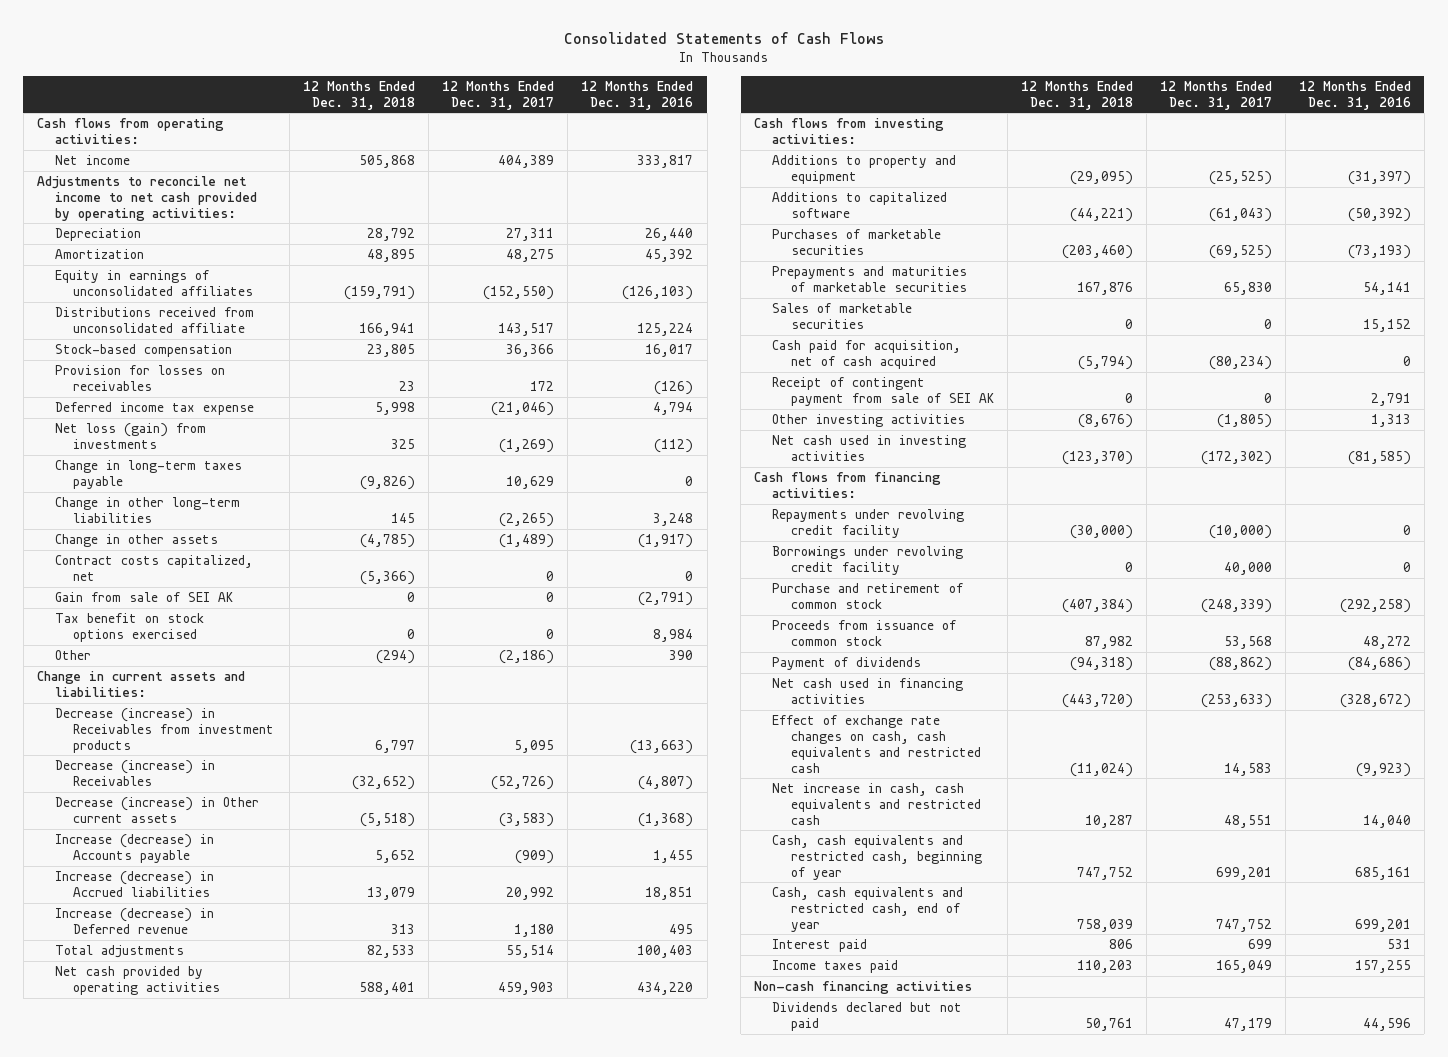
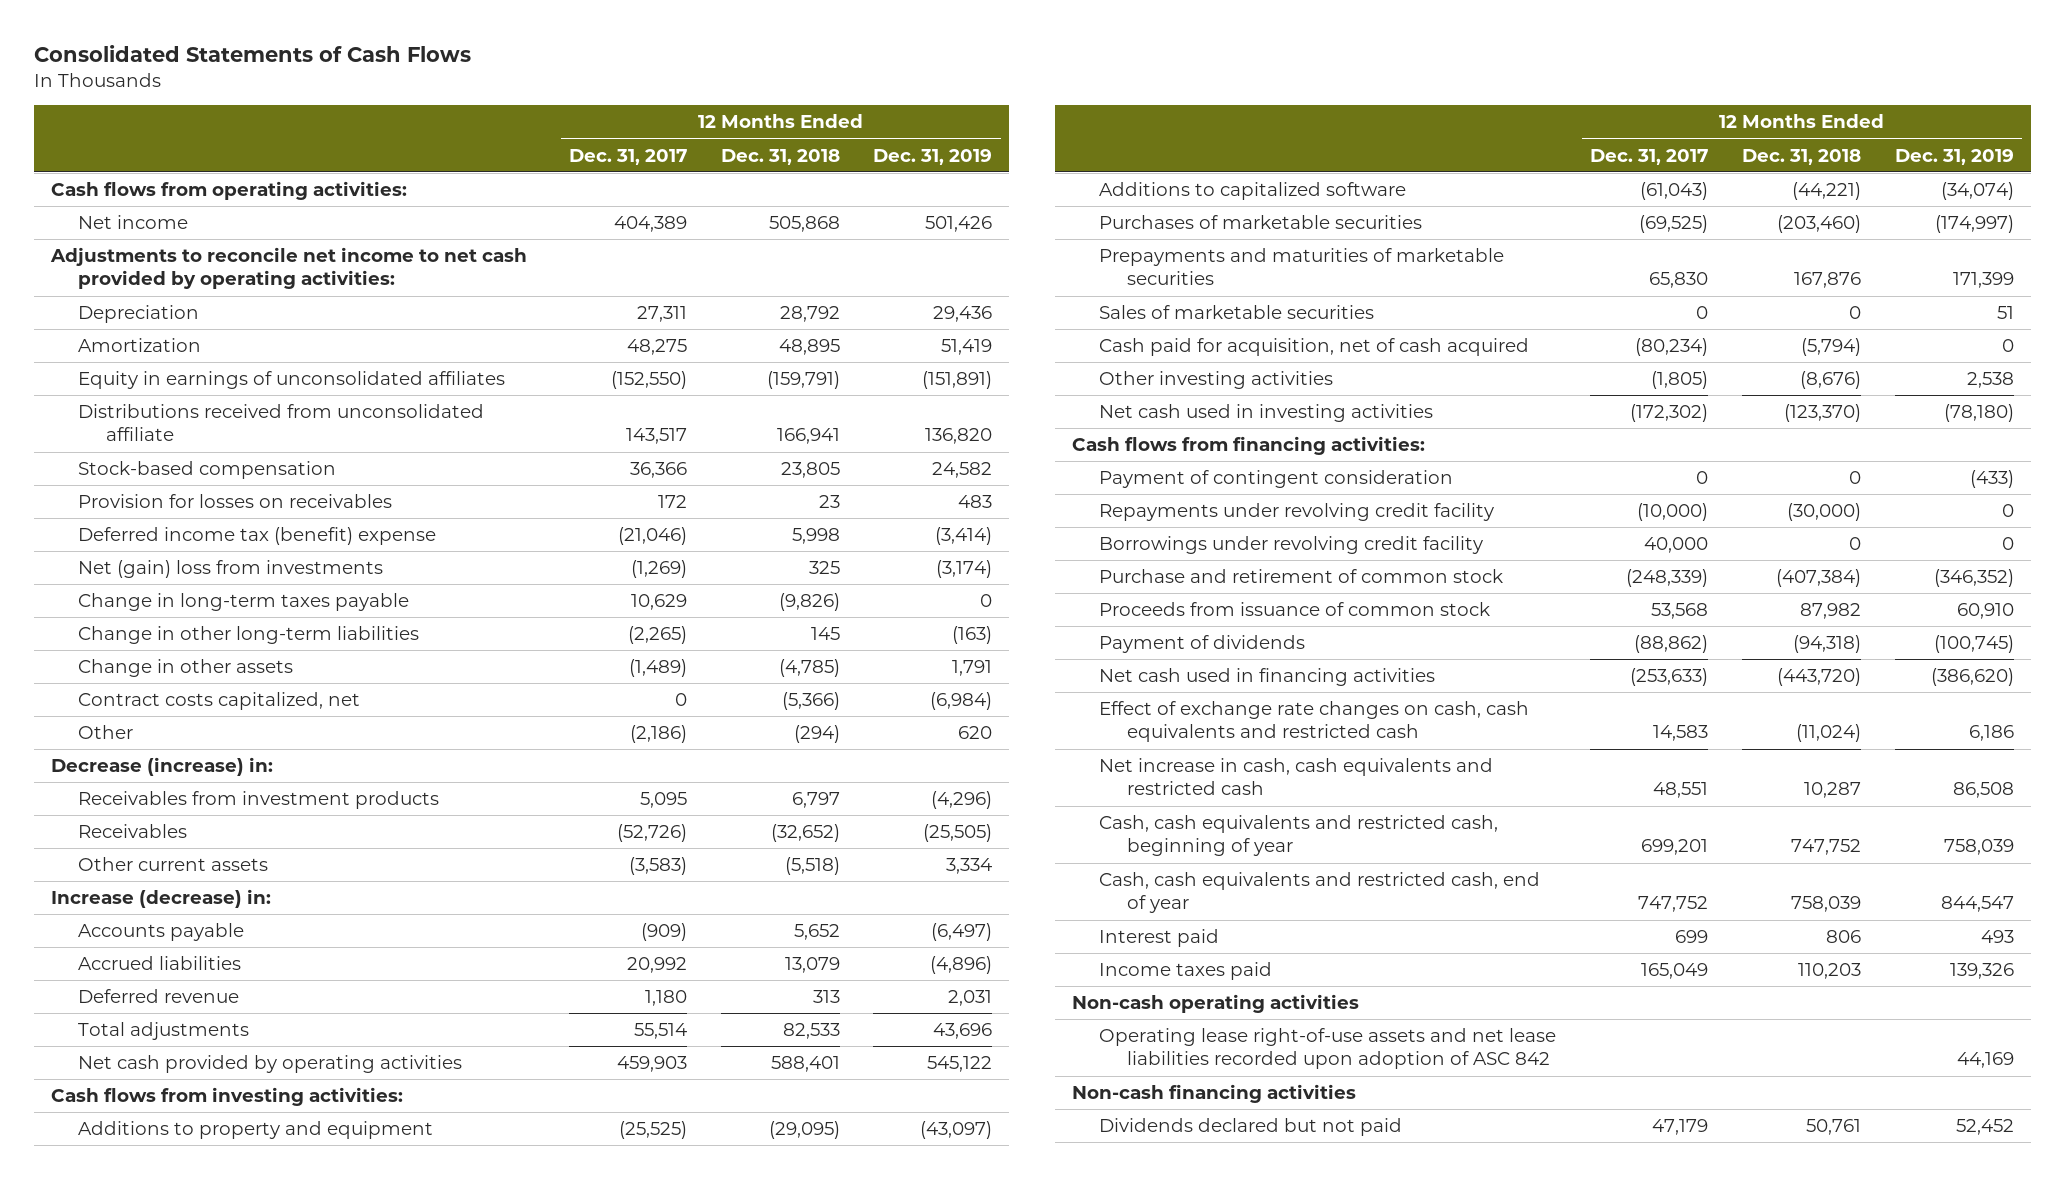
[581,80,694,110] 12 Months Ended Dec. 31, 2016 -> none
none -> [873,148,993,165] Dec. 31, 2019
[55,401,255,415] Deferred income tax expense -> [78,527,437,546] Deferred income tax (benefit) expense
[55,422,207,449] Net loss (gain) from investments -> [78,560,384,579] Net (gain) loss from investments
[55,591,234,602] Gain from sale of SEI AK -> none
[55,612,205,642] Tax benefit on stock options exercised -> none
[36,670,245,697] Change in current assets and liabilities: -> none
none -> [50,757,273,777] Decrease (increase) in:
[55,707,275,753] Decrease (increase) in Receivables from investment products -> [78,791,440,810] Receivables from investment products
[55,759,216,786] Decrease (increase) in Receivables -> [78,824,188,839] Receivables
[55,796,260,823] Decrease (increase) in Other current assets -> [78,857,269,872] Other current assets
none -> [50,889,271,909] Increase (decrease) in:
[55,833,215,863] Increase (decrease) in Accounts payable -> [78,923,245,942] Accounts payable
[55,870,215,897] Increase (decrease) in Accrued liabilities -> [78,956,242,971] Accrued liabilities
[55,907,215,934] Increase (decrease) in Deferred revenue -> [78,989,240,1004] Deferred revenue
[772,376,994,406] Receipt of contingent payment from sale of SEI AK -> none
none -> [1099,470,1454,489] Payment of contingent consideration
none -> [1071,994,1359,1014] Non-cash operating activities
none -> [1099,1028,1557,1070] Operating lease right-of-use assets and net lease liabilities recorded upon adoption of ASC 842

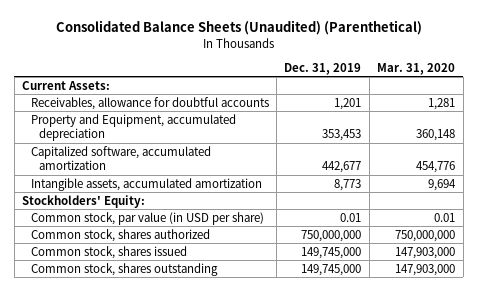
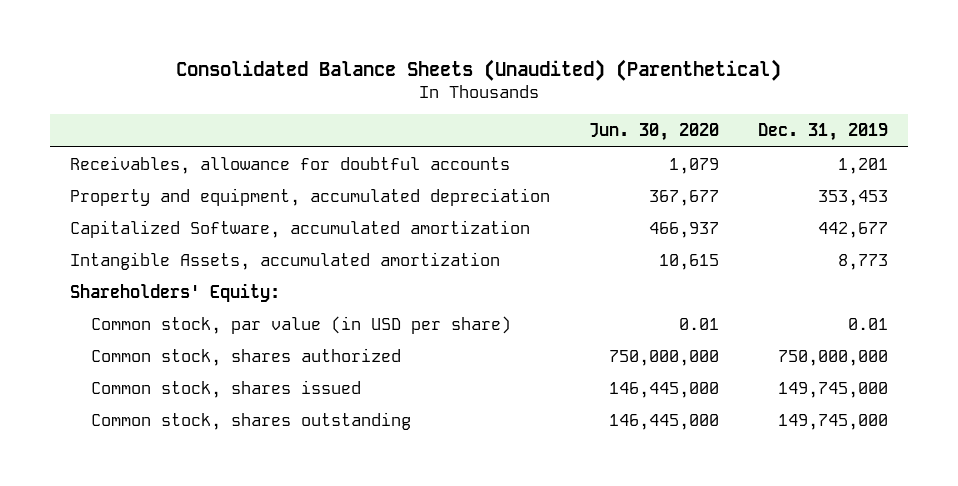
[377,62,456,75] Mar. 31, 2020 -> none
none -> [589,123,720,142] Jun. 30, 2020
[22,80,111,90] Current Assets: -> none
[22,194,146,208] Stockholders' Equity: -> none
[30,113,236,142] Property and Equipment, accumulated depreciation -> [69,187,550,206] Property and equipment, accumulated depreciation
[30,145,211,171] Capitalized software, accumulated amortization -> [69,219,530,238] Capitalized Software, accumulated amortization
[30,177,262,191] Intangible assets, accumulated amortization -> [69,251,500,270] Intangible Assets, accumulated amortization
none -> [69,282,280,302] Shareholders' Equity:

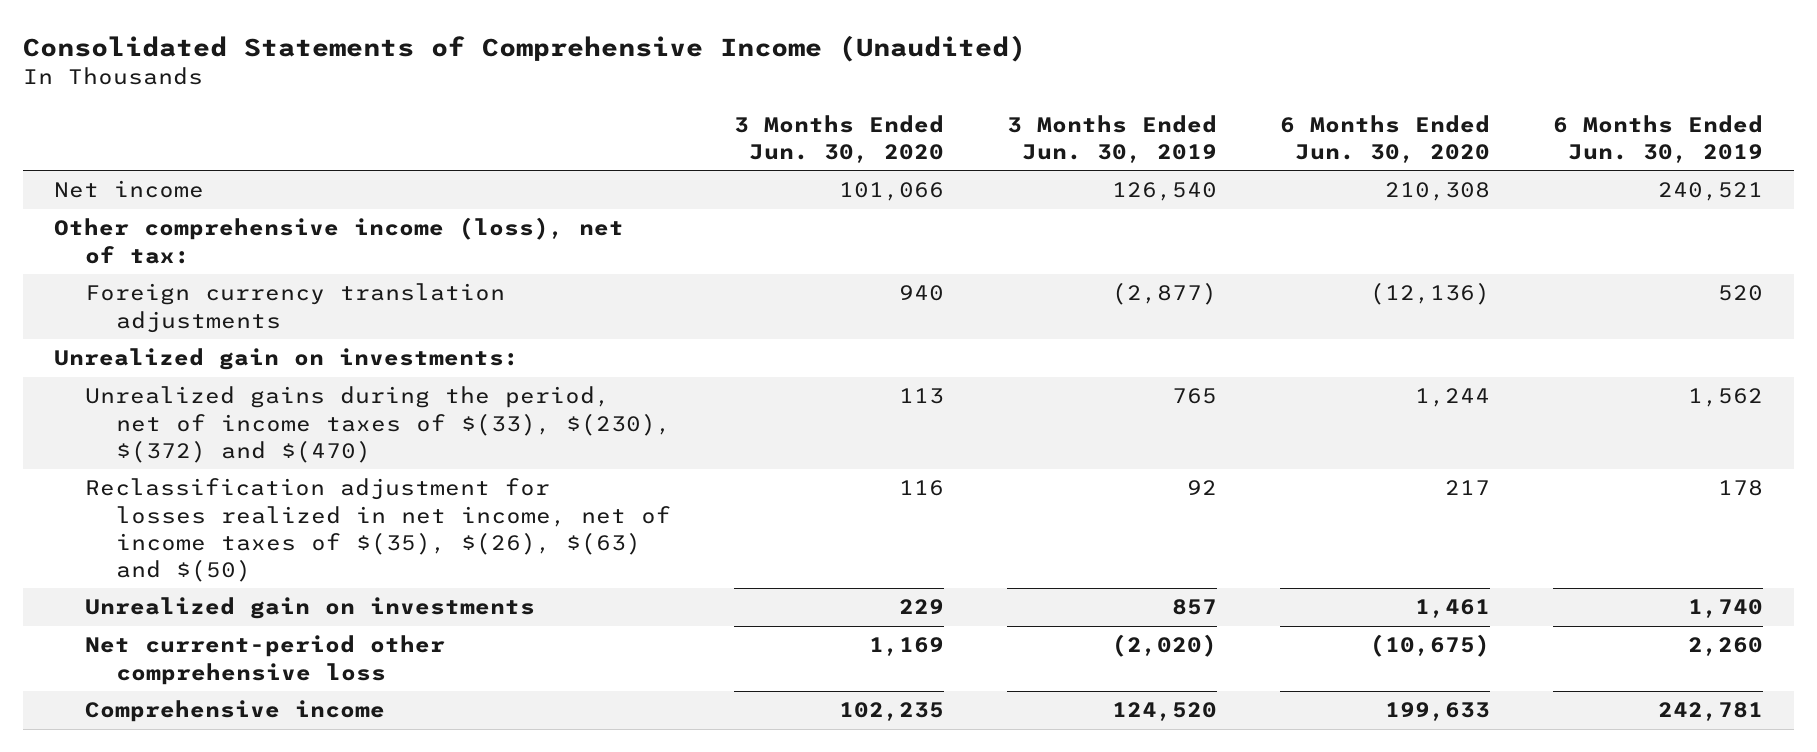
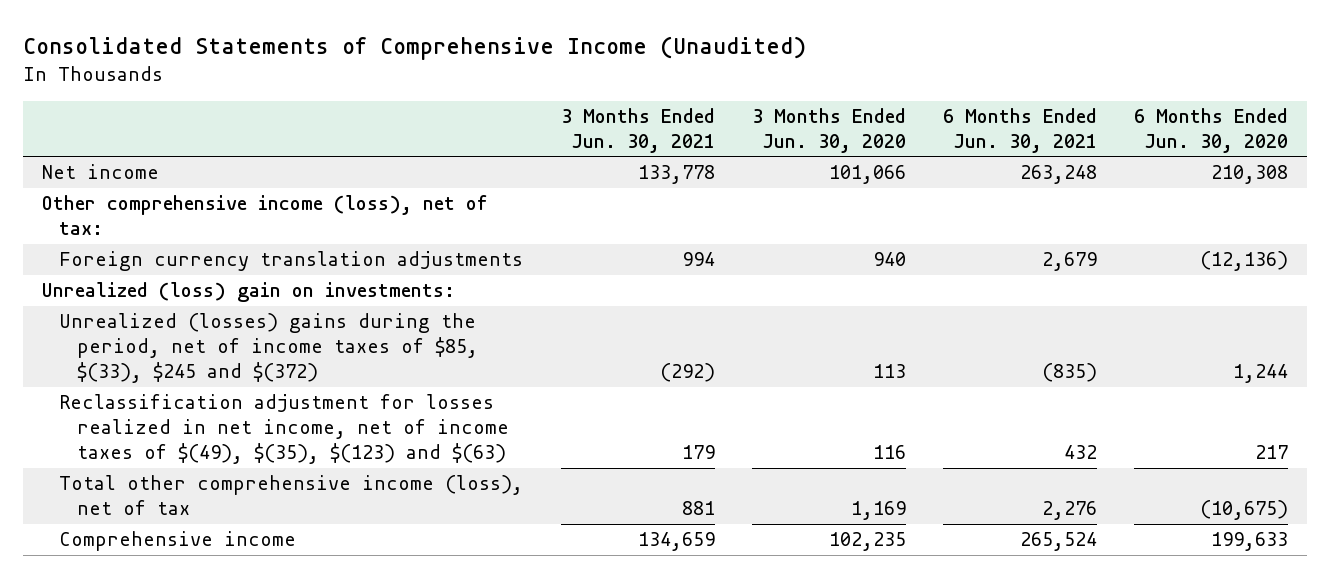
[1006,114,1217,163] 3 Months Ended Jun. 30, 2019 -> none
[1552,114,1763,163] 6 Months Ended Jun. 30, 2019 -> none
none -> [560,107,715,153] 3 Months Ended Jun. 30, 2021
none -> [942,107,1097,153] 6 Months Ended Jun. 30, 2021
[85,597,536,620] Unrealized gain on investments -> none
[54,348,520,371] Unrealized gain on investments: -> [42,282,456,303] Unrealized (loss) gain on investments:
[85,386,671,463] Unrealized gains during the period, net of income taxes of $(33), $(230), $(372) and $(470) -> [59,313,478,383] Unrealized (losses) gains during the period, net of income taxes of $85, $(33), $245 and $(372)
[85,478,671,582] Reclassification adjustment for losses realized in net income, net of income taxes of $(35), $(26), $(63) and $(50) -> [59,394,509,464] Reclassification adjustment for losses realized in net income, net of income taxes of $(49), $(35), $(123) and $(63)
[85,635,446,685] Net current-period other comprehensive loss -> [59,475,524,516] Total other comprehensive income (loss), net of tax

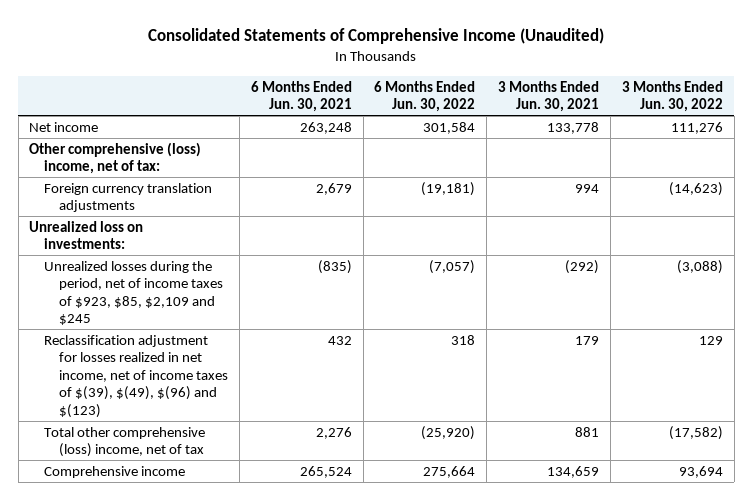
[751,107,906,153] 3 Months Ended Jun. 30, 2020 -> none
[1134,107,1289,153] 6 Months Ended Jun. 30, 2020 -> none
none -> [374,80,476,113] 6 Months Ended Jun. 30, 2022
none -> [621,80,723,113] 3 Months Ended Jun. 30, 2022
[42,195,489,236] Other comprehensive income (loss), net of tax: -> [29,141,202,175] Other comprehensive (loss) income, net of tax:
[42,282,456,303] Unrealized (loss) gain on investments: -> [29,220,144,250] Unrealized loss on investments:
[59,313,478,383] Unrealized (losses) gains during the period, net of income taxes of $85, $(33), $245 and $(372) -> [44,260,224,326] Unrealized losses during the period, net of income taxes of $923, $85, $2,109 and $245
[59,394,509,464] Reclassification adjustment for losses realized in net income, net of income taxes of $(49), $(35), $(123) and $(63) -> [44,334,229,418] Reclassification adjustment for losses realized in net income, net of income taxes of $(39), $(49), $(96) and $(123)
[59,475,524,516] Total other comprehensive income (loss), net of tax -> [44,426,206,458] Total other comprehensive (loss) income, net of tax

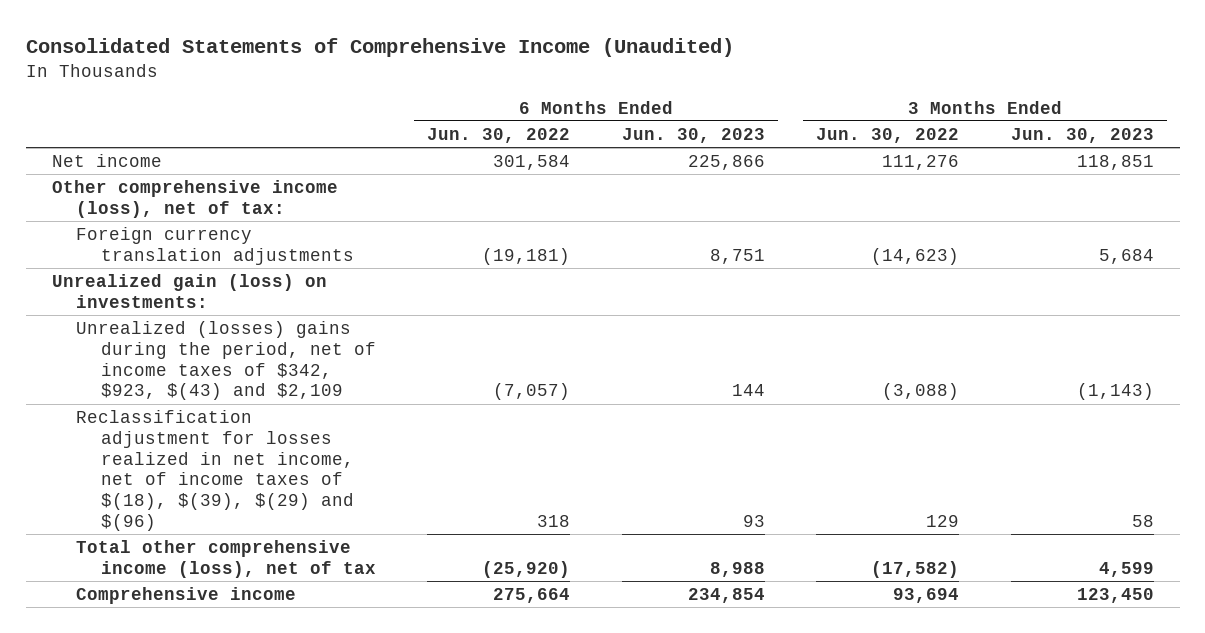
[250,80,352,113] 6 Months Ended Jun. 30, 2021 -> none
[498,80,600,113] 3 Months Ended Jun. 30, 2021 -> none
none -> [621,127,765,143] Jun. 30, 2023
none -> [1010,127,1154,143] Jun. 30, 2023
[29,141,202,175] Other comprehensive (loss) income, net of tax: -> [51,179,338,218] Other comprehensive income (loss), net of tax:
[29,220,144,250] Unrealized loss on investments: -> [51,273,327,308] Unrealized gain (loss) on investments:
[44,260,224,326] Unrealized losses during the period, net of income taxes of $923, $85, $2,109 and $245 -> [76,320,376,401] Unrealized (losses) gains during the period, net of income taxes of $342, $923, $(43) and $2,109
[44,334,229,418] Reclassification adjustment for losses realized in net income, net of income taxes of $(39), $(49), $(96) and $(123) -> [76,409,354,531] Reclassification adjustment for losses realized in net income, net of income taxes of $(18), $(39), $(29) and $(96)
[44,426,206,458] Total other comprehensive (loss) income, net of tax -> [76,539,376,578] Total other comprehensive income (loss), net of tax

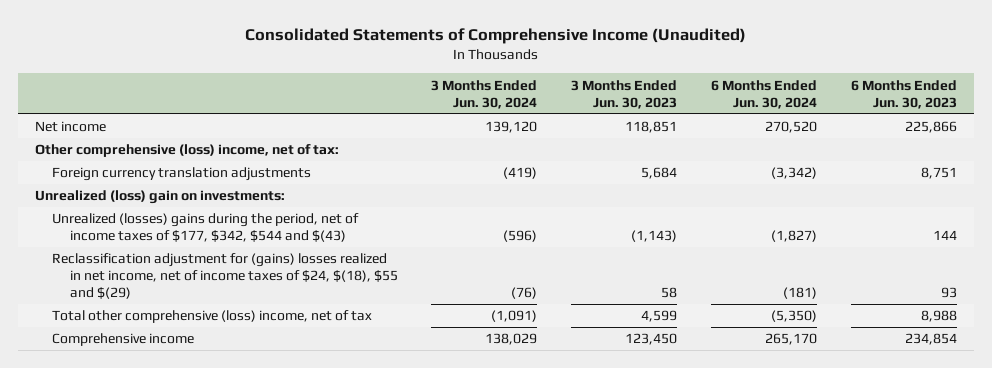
[427,127,571,143] Jun. 30, 2022 -> none
[816,127,960,143] Jun. 30, 2022 -> none
none -> [431,79,538,109] 3 Months Ended Jun. 30, 2024
none -> [710,79,817,109] 6 Months Ended Jun. 30, 2024
[51,179,338,218] Other comprehensive income (loss), net of tax: -> [34,144,339,158] Other comprehensive (loss) income, net of tax:
[51,273,327,308] Unrealized gain (loss) on investments: -> [34,190,285,205] Unrealized (loss) gain on investments:
[76,320,376,401] Unrealized (losses) gains during the period, net of income taxes of $342, $923, $(43) and $2,109 -> [52,213,360,243] Unrealized (losses) gains during the period, net of income taxes of $177, $342, $544 and $(43)
[76,409,354,531] Reclassification adjustment for losses realized in net income, net of income taxes of $(18), $(39), $(29) and $(96) -> [52,253,398,300] Reclassification adjustment for (gains) losses realized in net income, net of income taxes of $24, $(18), $55 and $(29)
[76,539,376,578] Total other comprehensive income (loss), net of tax -> [52,310,373,324] Total other comprehensive (loss) income, net of tax

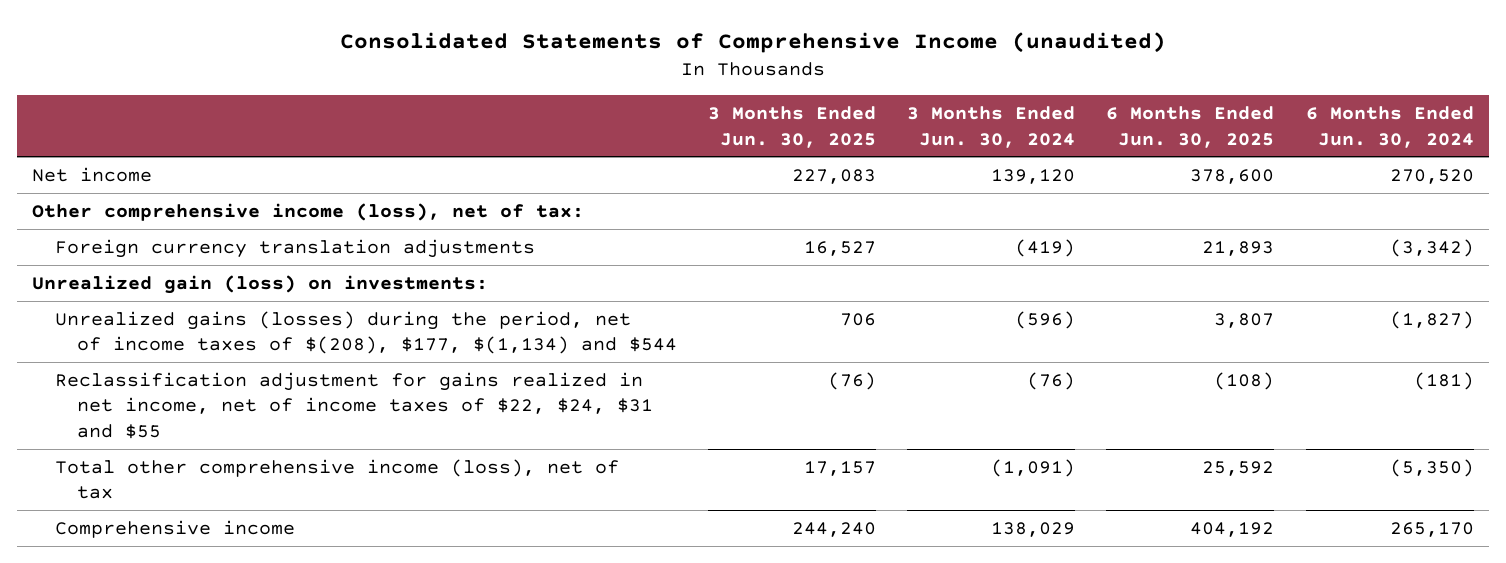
[244,28,746,45] Consolidated Statements of Comprehensive Income (Unaudited) -> [339,31,1166,53] Consolidated Statements of Comprehensive Income (unaudited)
[571,79,678,109] 3 Months Ended Jun. 30, 2023 -> none
[850,79,957,109] 6 Months Ended Jun. 30, 2023 -> none
none -> [708,105,877,148] 3 Months Ended Jun. 30, 2025
none -> [1106,105,1275,148] 6 Months Ended Jun. 30, 2025
[34,144,339,158] Other comprehensive (loss) income, net of tax: -> [32,202,585,221] Other comprehensive income (loss), net of tax:
[34,190,285,205] Unrealized (loss) gain on investments: -> [32,274,489,294] Unrealized gain (loss) on investments:
[52,213,360,243] Unrealized (losses) gains during the period, net of income taxes of $177, $342, $544 and $(43) -> [54,310,677,355] Unrealized gains (losses) during the period, net of income taxes of $(208), $177, $(1,134) and $544
[52,253,398,300] Reclassification adjustment for (gains) losses realized in net income, net of income taxes of $24, $(18), $55 and $(29) -> [54,371,653,439] Reclassification adjustment for gains realized in net income, net of income taxes of $22, $24, $31 and $55
[52,310,373,324] Total other comprehensive (loss) income, net of tax -> [54,458,619,500] Total other comprehensive income (loss), net of tax

